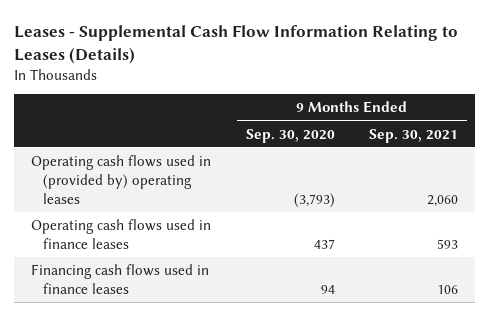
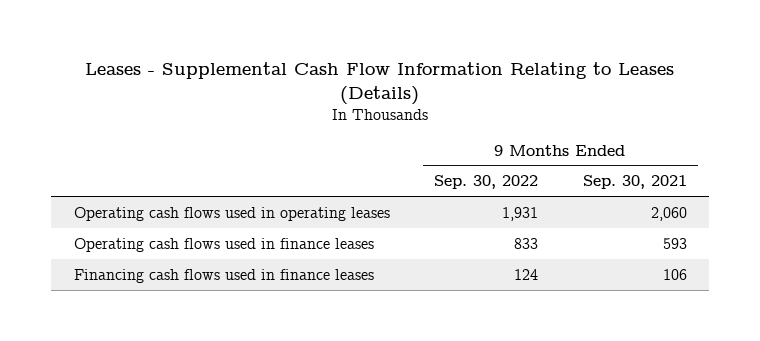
[245,128,335,143] Sep. 30, 2020 -> none
none -> [434,175,539,190] Sep. 30, 2022
[31,154,212,204] Operating cash flows used in (provided by) operating leases -> [73,206,390,221] Operating cash flows used in operating leases

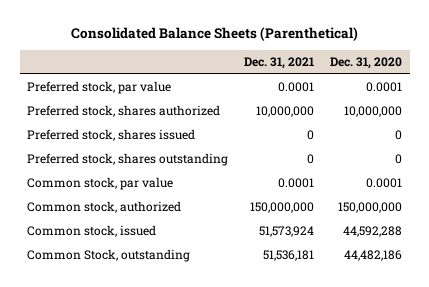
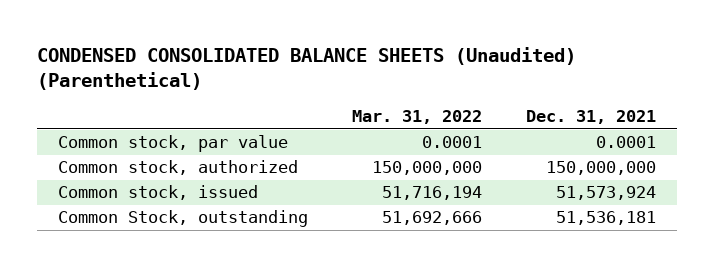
[70,27,358,42] Consolidated Balance Sheets (Parenthetical) -> [36,46,576,91] CONDENSED CONSOLIDATED BALANCE SHEETS (Unaudited) (Parenthetical)
[329,56,402,69] Dec. 31, 2020 -> none
none -> [351,110,482,125] Mar. 31, 2022
[27,81,172,95] Preferred stock, par value -> none
[27,105,221,118] Preferred stock, shares authorized -> none
[27,129,196,142] Preferred stock, shares issued -> none
[27,153,229,167] Preferred stock, shares outstanding -> none

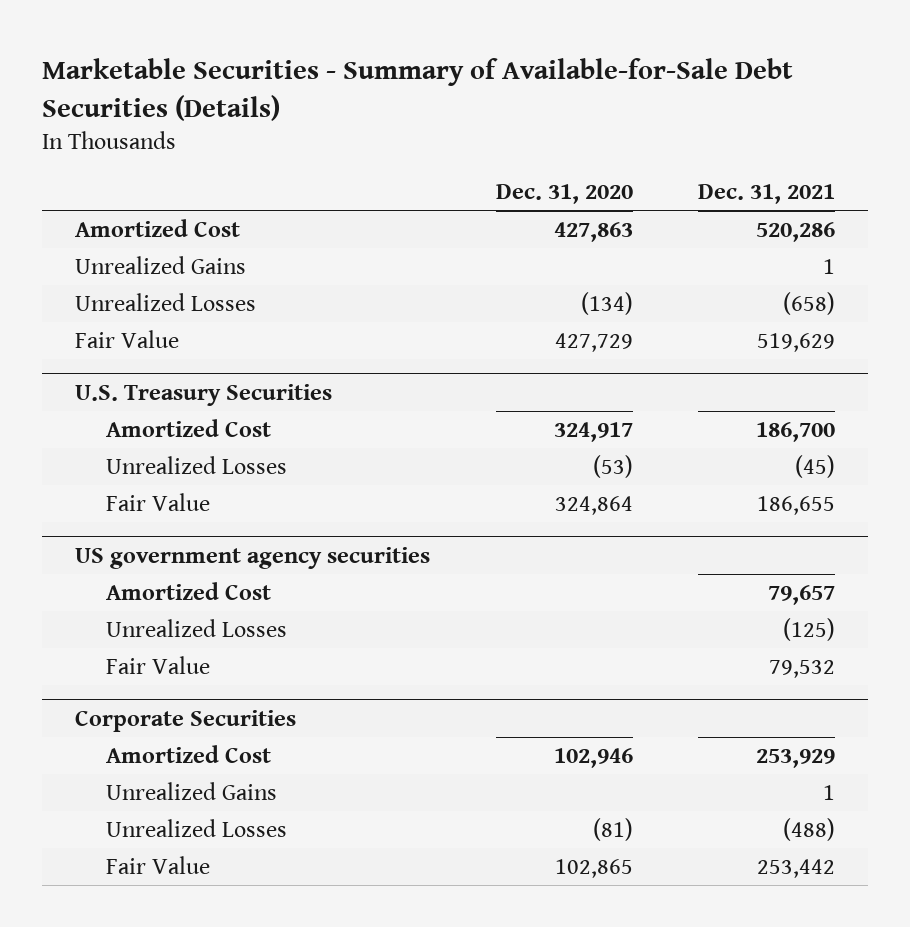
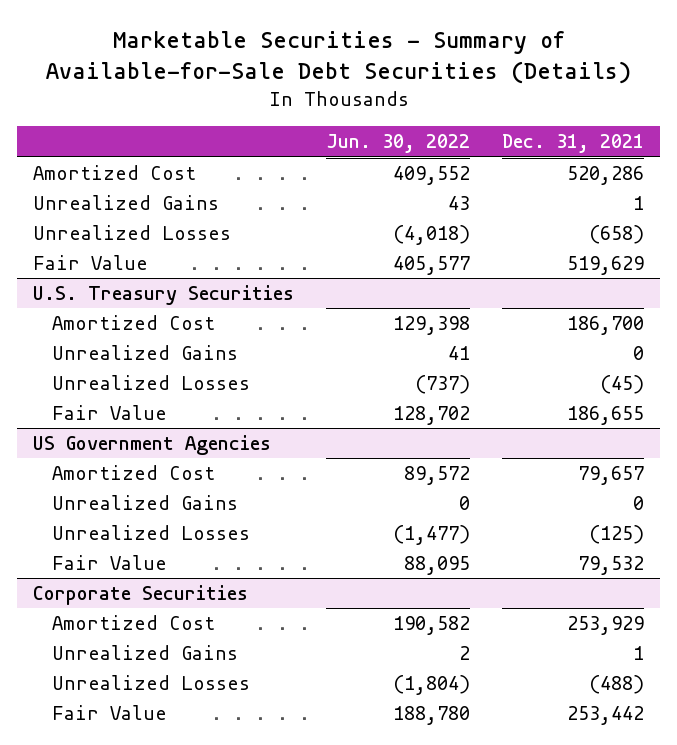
[495,184,633,205] Dec. 31, 2020 -> none
none -> [326,134,471,154] Jun. 30, 2022
none -> [52,344,239,360] Unrealized Gains
[74,546,430,569] US government agency securities -> [32,434,271,455] US Government Agencies
none -> [52,494,239,510] Unrealized Gains

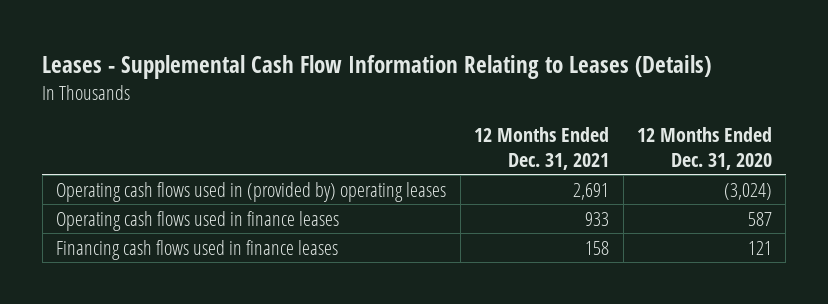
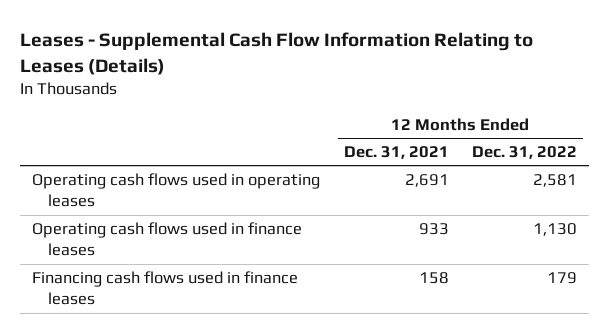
[636,127,772,170] 12 Months Ended Dec. 31, 2020 -> none
none -> [472,146,578,160] Dec. 31, 2022
[56,181,447,202] Operating cash flows used in (provided by) operating leases -> [32,172,321,208] Operating cash flows used in operating leases

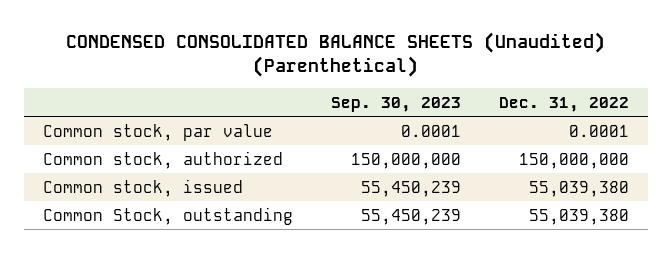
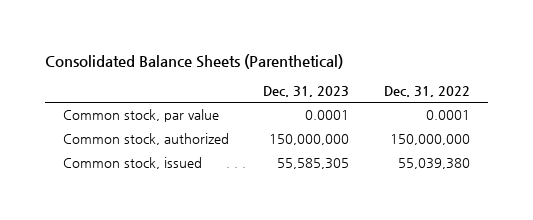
[65,31,605,78] CONDENSED CONSOLIDATED BALANCE SHEETS (Unaudited) (Parenthetical) -> [45,53,344,69] Consolidated Balance Sheets (Parenthetical)
[330,96,461,112] Sep. 30, 2023 -> none
none -> [263,86,350,98] Dec. 31, 2023
[42,206,293,225] Common Stock, outstanding -> none

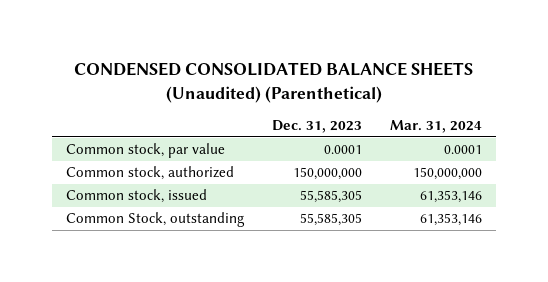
[45,53,344,69] Consolidated Balance Sheets (Parenthetical) -> [73,62,473,103] CONDENSED CONSOLIDATED BALANCE SHEETS (Unaudited) (Parenthetical)
[384,86,471,98] Dec. 31, 2022 -> none
none -> [389,120,482,134] Mar. 31, 2024
none -> [65,212,245,228] Common Stock, outstanding

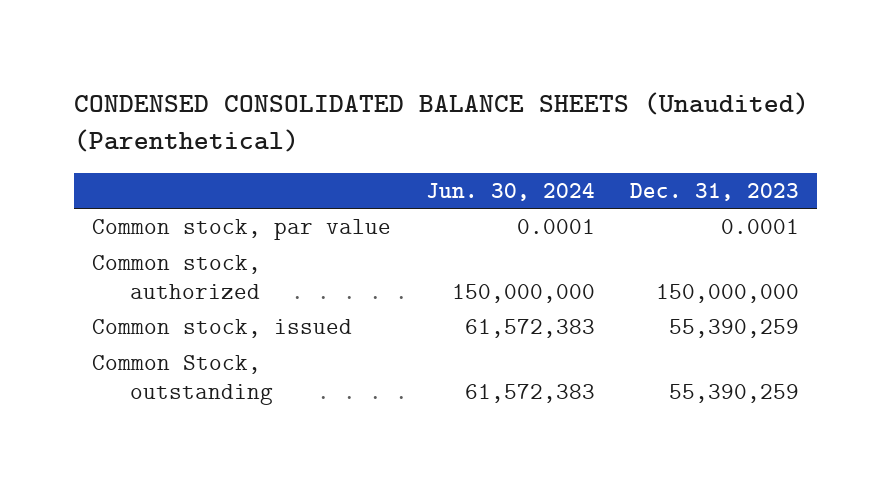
[389,120,482,134] Mar. 31, 2024 -> none
none -> [425,182,595,201] Jun. 30, 2024
[299,190,362,204] 55,585,305 -> [669,319,800,339] 55,390,259
[299,213,362,227] 55,585,305 -> [669,383,800,403] 55,390,259

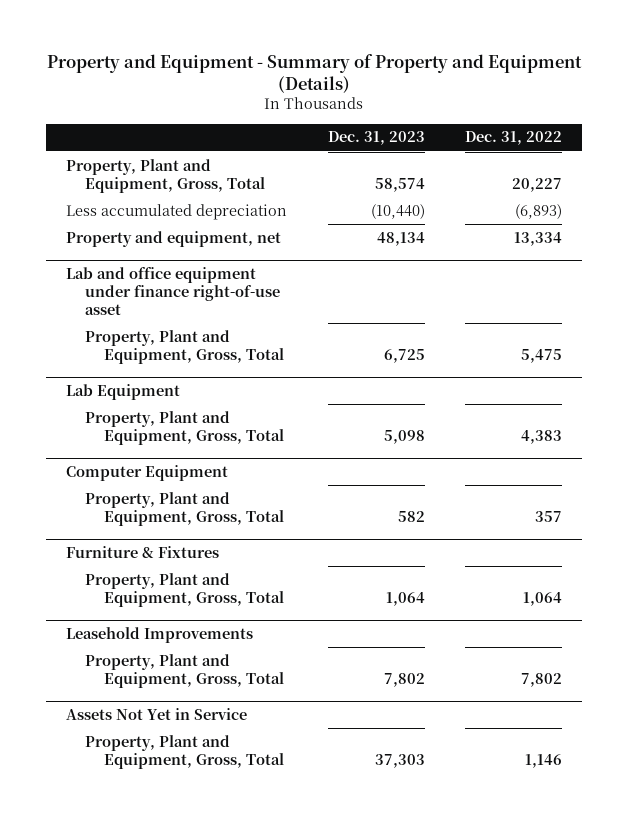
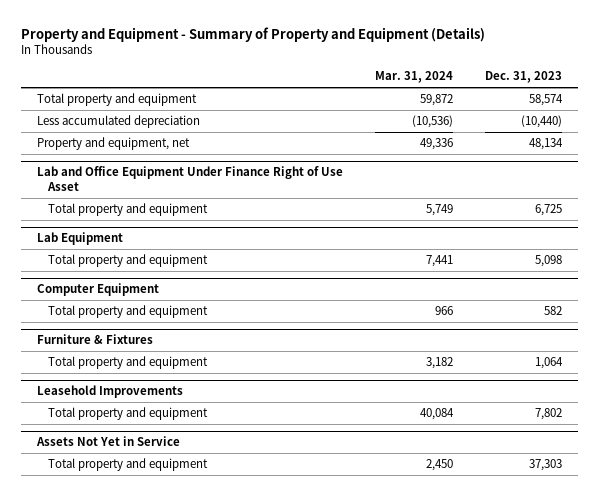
[464,131,562,146] Dec. 31, 2022 -> none
none -> [374,71,453,84] Mar. 31, 2024
[66,158,265,193] Property, Plant and Equipment, Gross, Total -> [36,93,197,107] Total property and equipment
[66,266,280,315] Lab and office equipment under finance right-of-use asset -> [36,166,343,191] Lab and Office Equipment Under Finance Right of Use Asset
[84,329,284,364] Property, Plant and Equipment, Gross, Total -> [47,203,208,217] Total property and equipment
[84,410,284,445] Property, Plant and Equipment, Gross, Total -> [47,254,208,268] Total property and equipment
[84,491,284,526] Property, Plant and Equipment, Gross, Total -> [47,305,208,319] Total property and equipment
[84,572,284,607] Property, Plant and Equipment, Gross, Total -> [47,356,208,370] Total property and equipment
[84,653,284,688] Property, Plant and Equipment, Gross, Total -> [47,407,208,421] Total property and equipment
[84,734,284,769] Property, Plant and Equipment, Gross, Total -> [47,458,208,472] Total property and equipment

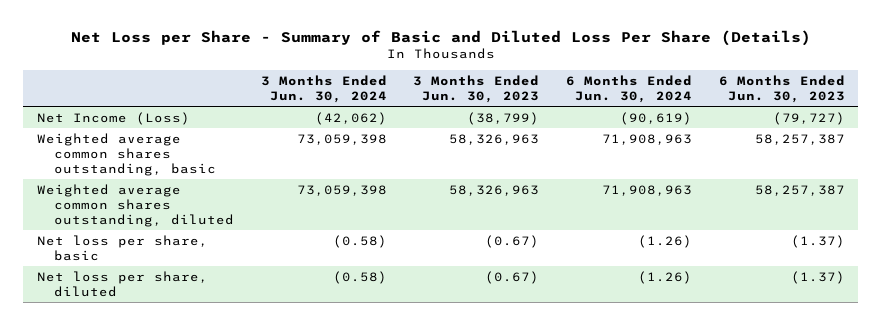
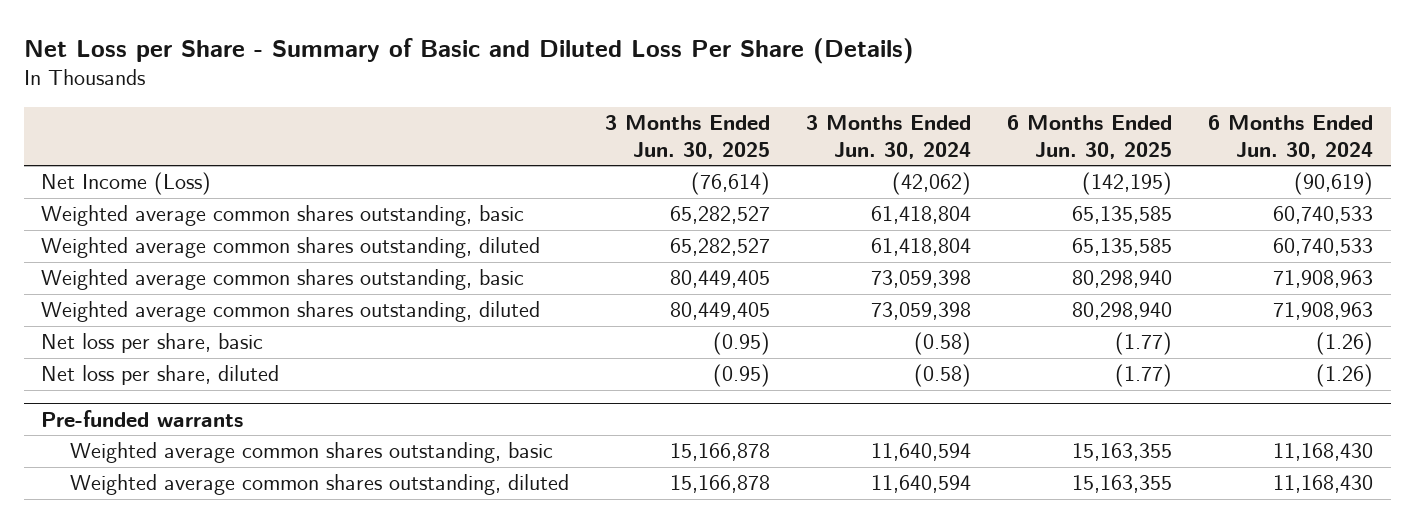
[413,75,540,103] 3 Months Ended Jun. 30, 2023 -> none
[718,75,845,103] 6 Months Ended Jun. 30, 2023 -> none
none -> [605,115,771,159] 3 Months Ended Jun. 30, 2025
none -> [1006,115,1172,159] 6 Months Ended Jun. 30, 2025
none -> [41,205,525,227] Weighted average common shares outstanding, basic
none -> [41,237,541,259] Weighted average common shares outstanding, diluted
none -> [41,409,244,427] Pre-funded warrants
none -> [70,442,554,464] Weighted average common shares outstanding, basic
none -> [70,474,570,496] Weighted average common shares outstanding, diluted

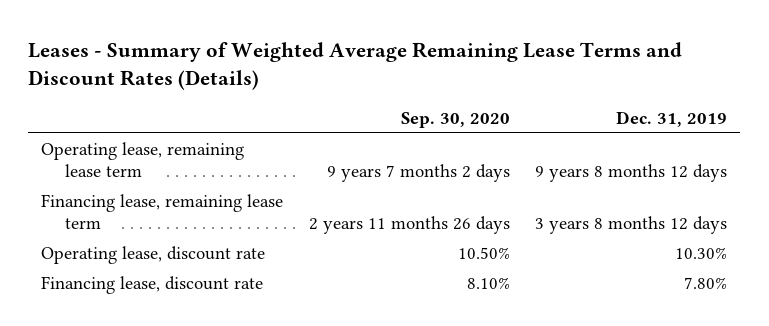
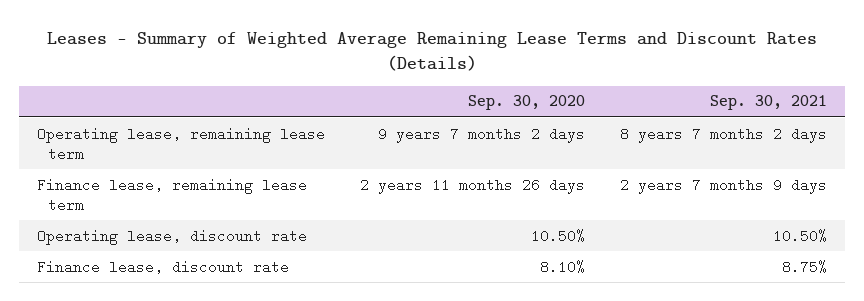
[616,110,728,127] Dec. 31, 2019 -> none
none -> [710,95,828,111] Sep. 30, 2021
[41,193,284,229] Financing lease, remaining lease term -> [36,177,307,212] Finance lease, remaining lease term
[41,275,264,294] Financing lease, discount rate -> [36,259,289,274] Finance lease, discount rate

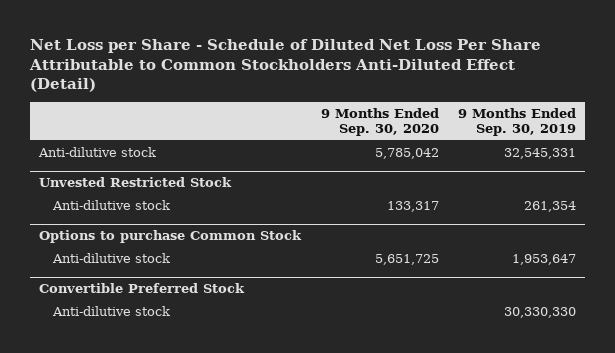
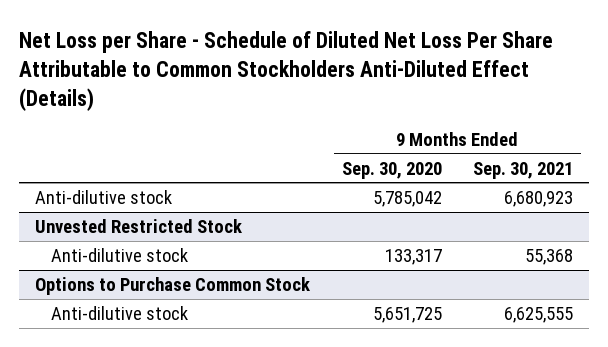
[28,38,541,93] Net Loss per Share - Schedule of Diluted Net Loss Per Share Attributable to Common Stockholders Anti-Diluted Effect (Detail) -> [18,30,553,112] Net Loss per Share - Schedule of Diluted Net Loss Per Share Attributable to Common Stockholders Anti-Diluted Effect (Details)
[457,108,576,136] 9 Months Ended Sep. 30, 2019 -> none
none -> [473,161,574,179] Sep. 30, 2021
[39,230,303,244] Options to purchase Common Stock -> [34,277,310,296] Options to Purchase Common Stock
[39,283,246,294] Convertible Preferred Stock -> none
[51,305,170,316] Anti-dilutive stock -> none

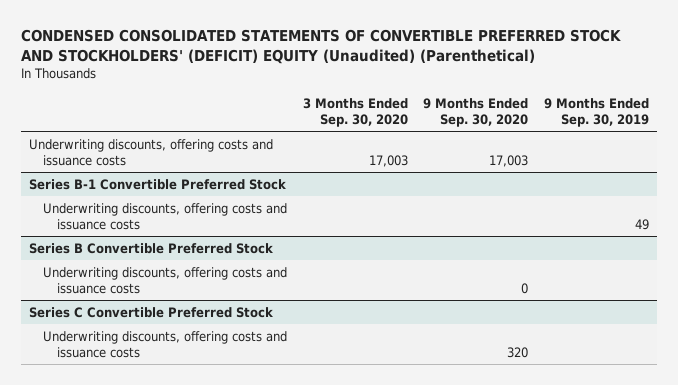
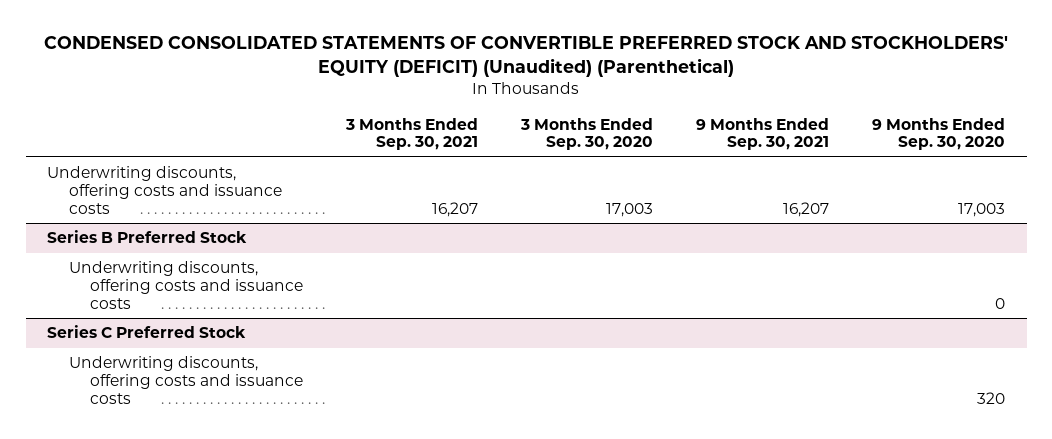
[21,29,622,65] CONDENSED CONSOLIDATED STATEMENTS OF CONVERTIBLE PREFERRED STOCK AND STOCKHOLDERS' (DEFICIT) EQUITY (Unaudited) (Parenthetical) -> [44,36,1009,78] CONDENSED CONSOLIDATED STATEMENTS OF CONVERTIBLE PREFERRED STOCK AND STOCKHOLDERS' EQUITY (DEFICIT) (Unaudited) (Parenthetical)
[543,97,649,127] 9 Months Ended Sep. 30, 2019 -> none
none -> [345,117,479,151] 3 Months Ended Sep. 30, 2021
none -> [696,117,830,151] 9 Months Ended Sep. 30, 2021
[28,178,286,190] Series B-1 Convertible Preferred Stock -> none
[43,202,288,230] Underwriting discounts, offering costs and issuance costs -> none
[28,242,273,254] Series B Convertible Preferred Stock -> [47,230,248,244] Series B Preferred Stock
[28,306,273,318] Series C Convertible Preferred Stock -> [47,325,247,339] Series C Preferred Stock

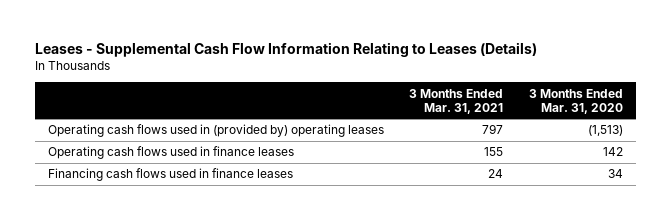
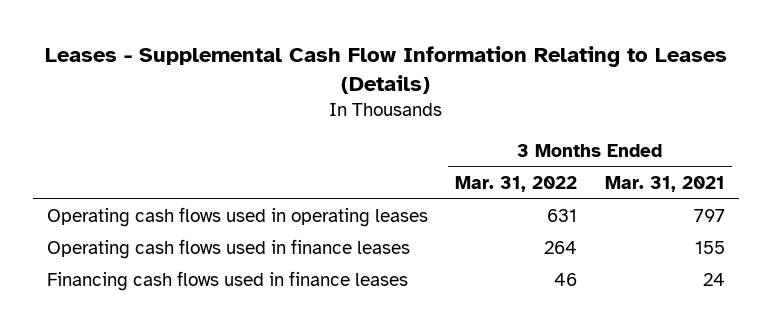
[528,88,623,114] 3 Months Ended Mar. 31, 2020 -> none
none -> [455,176,578,193] Mar. 31, 2022
[47,124,384,138] Operating cash flows used in (provided by) operating leases -> [46,207,428,228] Operating cash flows used in operating leases

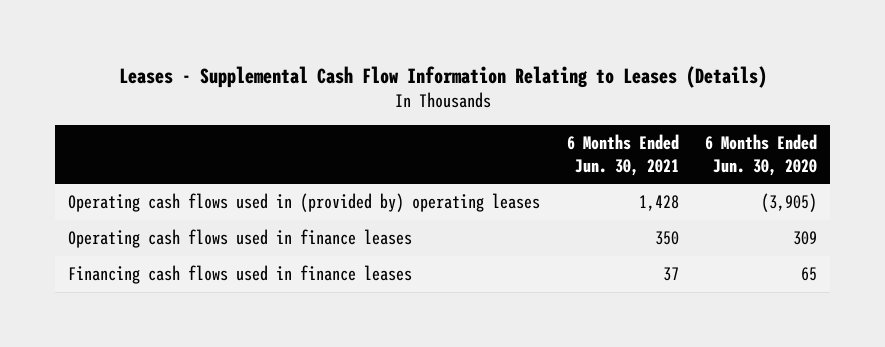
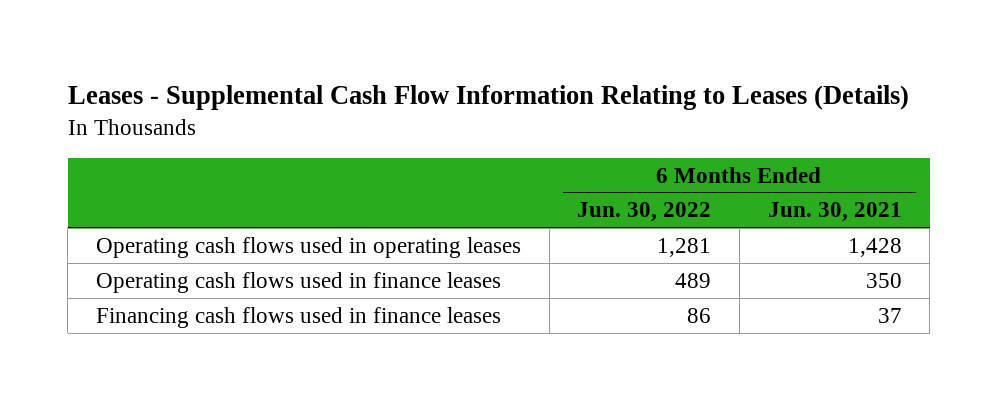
[705,133,818,176] 6 Months Ended Jun. 30, 2020 -> none
none -> [577,202,712,223] Jun. 30, 2022
[68,193,541,213] Operating cash flows used in (provided by) operating leases -> [95,236,521,258] Operating cash flows used in operating leases

